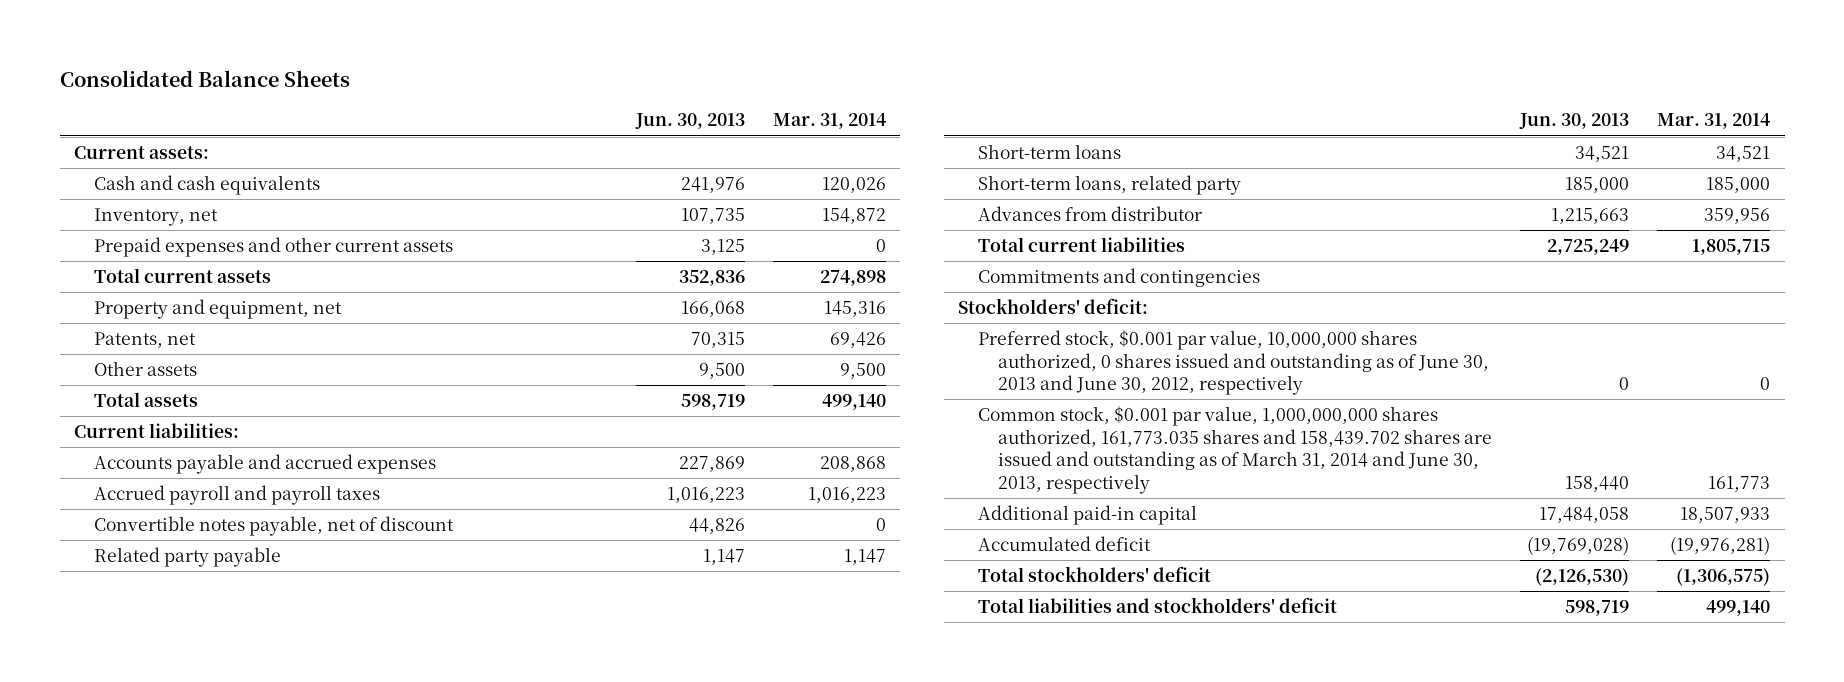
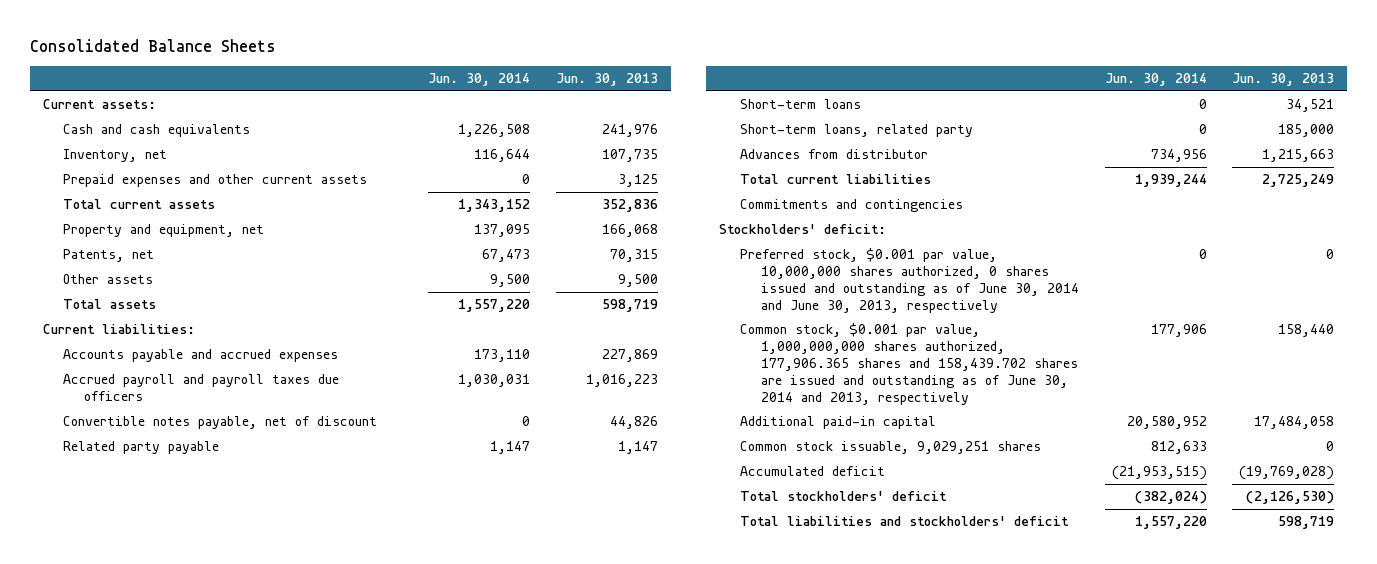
[773,113,887,130] Mar. 31, 2014 -> none
none -> [428,73,531,87] Jun. 30, 2014
[93,484,380,505] Accrued payroll and payroll taxes -> [63,374,340,402] Accrued payroll and payroll taxes due officers
[978,329,1489,396] Preferred stock, $0.001 par value, 10,000,000 shares authorized, 0 shares issued and outstanding as of June 30, 2013 and June 30, 2012, respectively -> [740,248,1079,313] Preferred stock, $0.001 par value, 10,000,000 shares authorized, 0 shares issued and outstanding as of June 30, 2014 and June 30, 2013, respectively
[978,405,1492,494] Common stock, $0.001 par value, 1,000,000,000 shares authorized, 161,773.035 shares and 158,439.702 shares are issued and outstanding as of March 31, 2014 and June 30, 2013, respectively -> [740,323,1078,405] Common stock, $0.001 par value, 1,000,000,000 shares authorized, 177,906.365 shares and 158,439.702 shares are issued and outstanding as of June 30, 2014 and 2013, respectively
none -> [740,441,1042,455] Common stock issuable, 9,029,251 shares

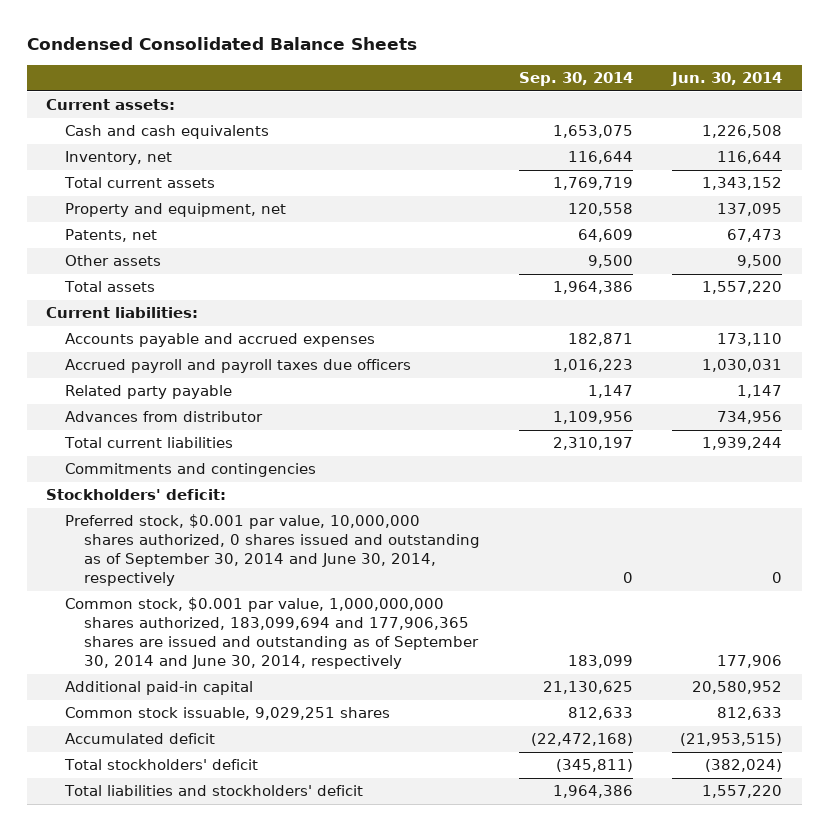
[29,38,276,52] Consolidated Balance Sheets -> [26,36,417,50] Condensed Consolidated Balance Sheets
[555,73,658,87] Jun. 30, 2013 -> none
none -> [519,72,634,87] Sep. 30, 2014
[63,174,368,188] Prepaid expenses and other current assets -> none
[63,416,378,430] Convertible notes payable, net of discount -> none
[740,99,862,110] Short-term loans -> none
[740,124,974,138] Short-term loans, related party -> none
[740,248,1079,313] Preferred stock, $0.001 par value, 10,000,000 shares authorized, 0 shares issued and outstanding as of June 30, 2014 and June 30, 2013, respectively -> [65,514,480,587] Preferred stock, $0.001 par value, 10,000,000 shares authorized, 0 shares issued and outstanding as of September 30, 2014 and June 30, 2014, respectively
[740,323,1078,405] Common stock, $0.001 par value, 1,000,000,000 shares authorized, 177,906.365 shares and 158,439.702 shares are issued and outstanding as of June 30, 2014 and 2013, respectively -> [65,597,479,670] Common stock, $0.001 par value, 1,000,000,000 shares authorized, 183,099,694 and 177,906,365 shares are issued and outstanding as of September 30, 2014 and June 30, 2014, respectively

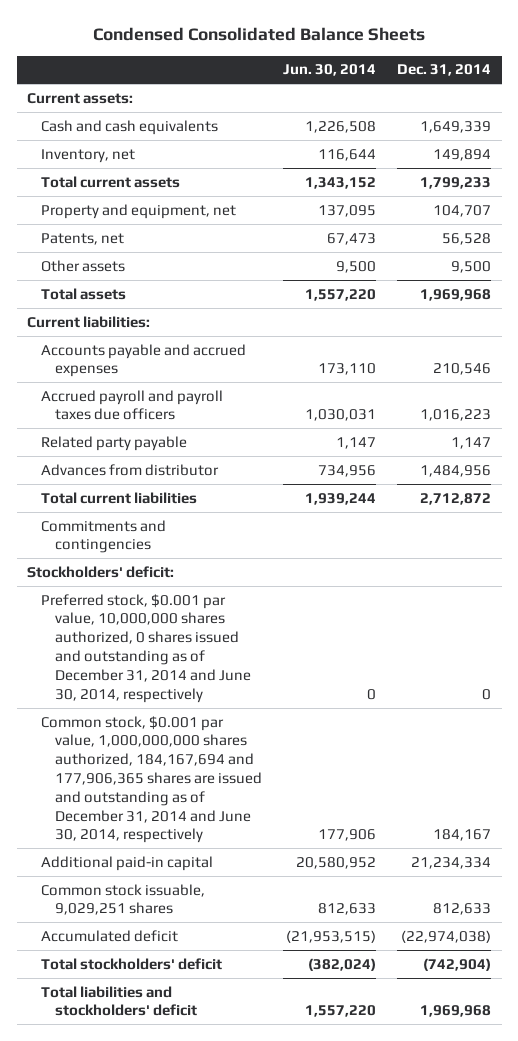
[519,72,634,87] Sep. 30, 2014 -> none
none -> [396,64,491,77] Dec. 31, 2014
[65,514,480,587] Preferred stock, $0.001 par value, 10,000,000 shares authorized, 0 shares issued and outstanding as of September 30, 2014 and June 30, 2014, respectively -> [41,593,251,703] Preferred stock, $0.001 par value, 10,000,000 shares authorized, 0 shares issued and outstanding as of December 31, 2014 and June 30, 2014, respectively
[65,597,479,670] Common stock, $0.001 par value, 1,000,000,000 shares authorized, 183,099,694 and 177,906,365 shares are issued and outstanding as of September 30, 2014 and June 30, 2014, respectively -> [41,715,262,844] Common stock, $0.001 par value, 1,000,000,000 shares authorized, 184,167,694 and 177,906,365 shares are issued and outstanding as of December 31, 2014 and June 30, 2014, respectively

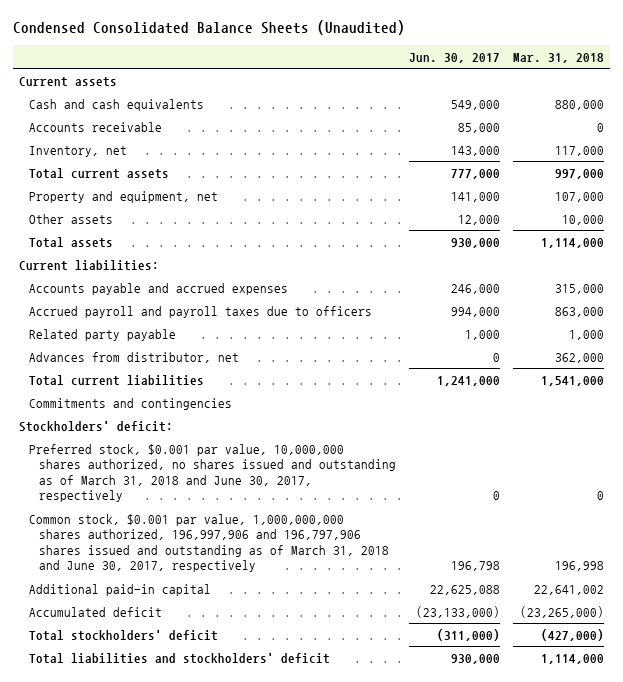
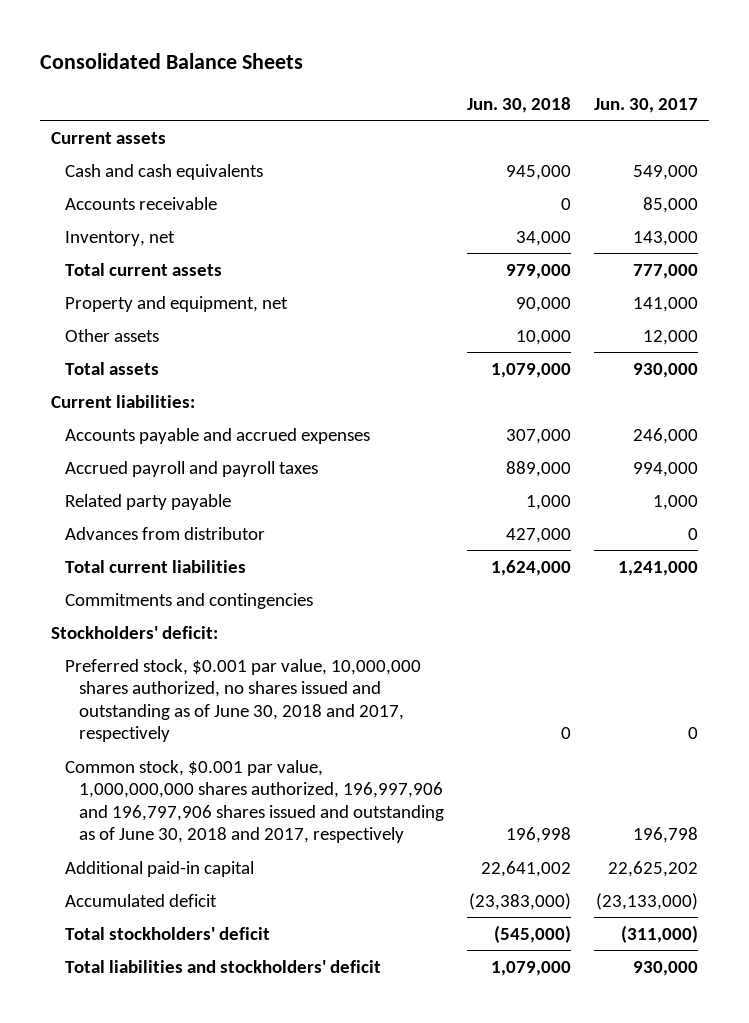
[12,20,405,36] Condensed Consolidated Balance Sheets (Unaudited) -> [39,52,303,69] Consolidated Balance Sheets
[512,52,604,63] Mar. 31, 2018 -> none
none -> [466,96,571,113] Jun. 30, 2018
[29,305,373,318] Accrued payroll and payroll taxes due to officers -> [65,460,319,477] Accrued payroll and payroll taxes
[29,351,240,363] Advances from distributor, net -> [65,526,266,540] Advances from distributor
[29,443,397,503] Preferred stock, $0.001 par value, 10,000,000 shares authorized, no shares issued and outstanding as of March 31, 2018 and June 30, 2017, respectively -> [65,658,422,743] Preferred stock, $0.001 par value, 10,000,000 shares authorized, no shares issued and outstanding as of June 30, 2018 and 2017, respectively
[29,513,390,573] Common stock, $0.001 par value, 1,000,000,000 shares authorized, 196,997,906 and 196,797,906 shares issued and outstanding as of March 31, 2018 and June 30, 2017, respectively -> [65,759,444,844] Common stock, $0.001 par value, 1,000,000,000 shares authorized, 196,997,906 and 196,797,906 shares issued and outstanding as of June 30, 2018 and 2017, respectively
[430,584,501,595] 22,625,088 -> [607,860,698,877] 22,625,202

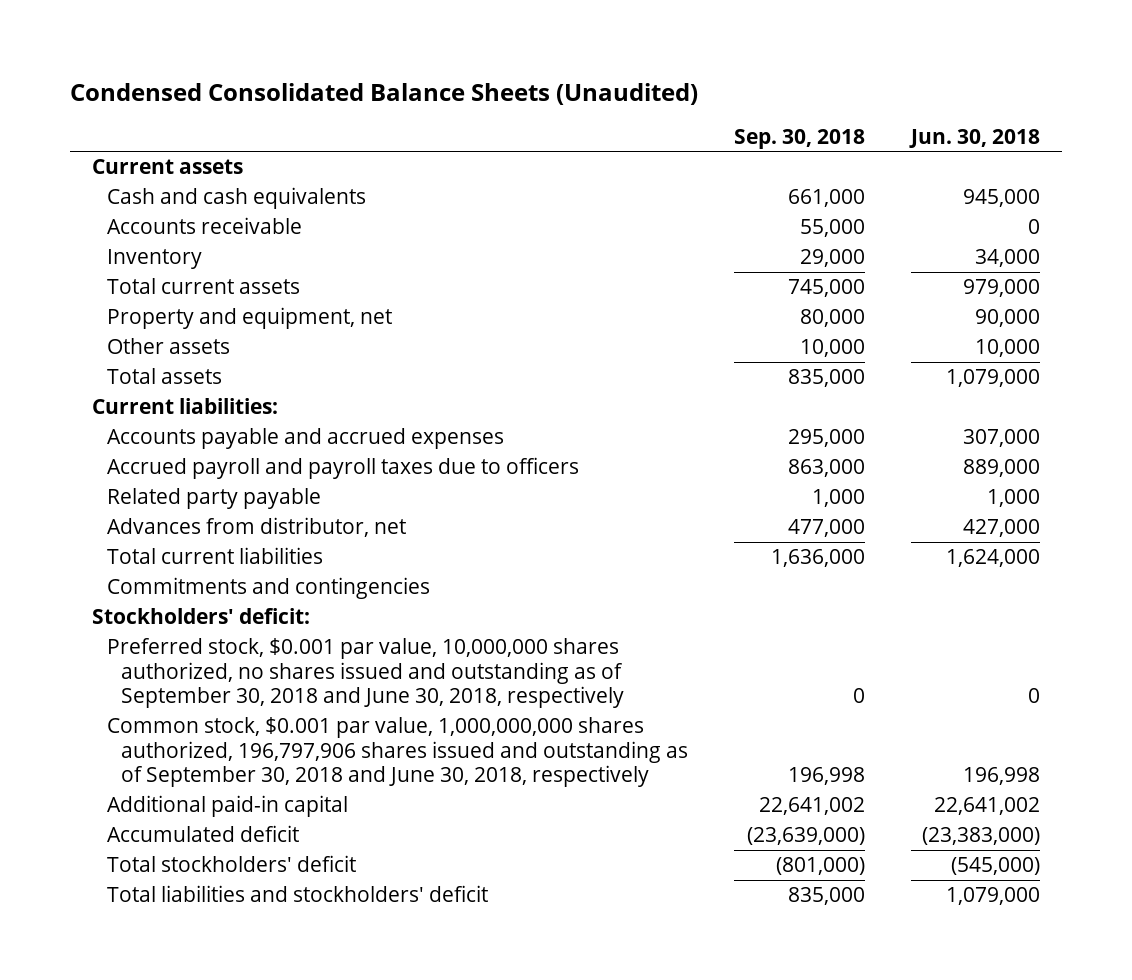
[39,52,303,69] Consolidated Balance Sheets -> [69,82,698,105] Condensed Consolidated Balance Sheets (Unaudited)
[593,97,698,113] Jun. 30, 2017 -> none
none -> [733,128,865,149] Sep. 30, 2018
[65,230,176,246] Inventory, net -> [106,249,202,270] Inventory
[65,460,319,477] Accrued payroll and payroll taxes -> [106,457,579,480] Accrued payroll and payroll taxes due to officers
[65,526,266,540] Advances from distributor -> [106,517,406,538] Advances from distributor, net
[65,658,422,743] Preferred stock, $0.001 par value, 10,000,000 shares authorized, no shares issued and outstanding as of June 30, 2018 and 2017, respectively -> [106,638,624,709] Preferred stock, $0.001 par value, 10,000,000 shares authorized, no shares issued and outstanding as of September 30, 2018 and June 30, 2018, respectively
[65,759,444,844] Common stock, $0.001 par value, 1,000,000,000 shares authorized, 196,997,906 and 196,797,906 shares issued and outstanding as of June 30, 2018 and 2017, respectively -> [106,717,688,788] Common stock, $0.001 par value, 1,000,000,000 shares authorized, 196,797,906 shares issued and outstanding as of September 30, 2018 and June 30, 2018, respectively

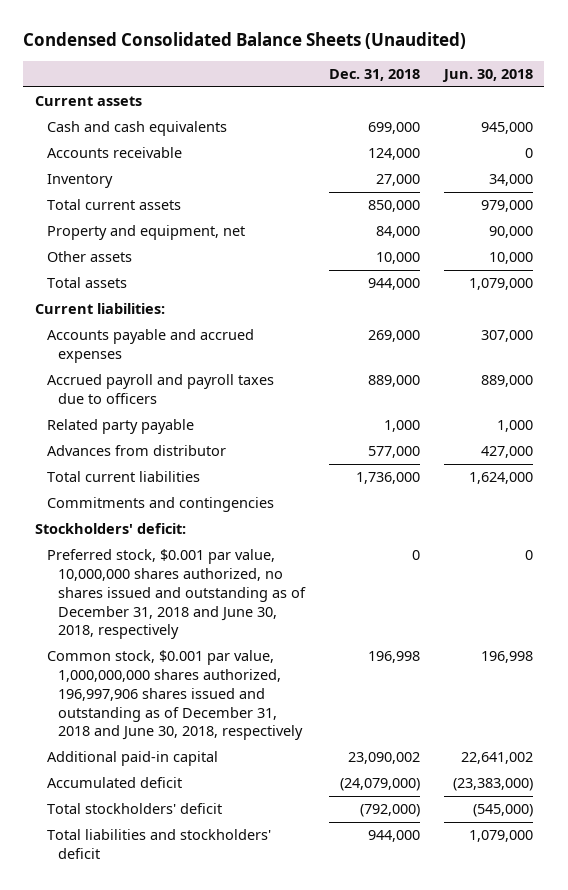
[733,128,865,149] Sep. 30, 2018 -> none
none -> [328,69,420,82] Dec. 31, 2018
[106,517,406,538] Advances from distributor, net -> [46,445,226,457] Advances from distributor
[106,638,624,709] Preferred stock, $0.001 par value, 10,000,000 shares authorized, no shares issued and outstanding as of September 30, 2018 and June 30, 2018, respectively -> [46,549,307,640] Preferred stock, $0.001 par value, 10,000,000 shares authorized, no shares issued and outstanding as of December 31, 2018 and June 30, 2018, respectively
[106,717,688,788] Common stock, $0.001 par value, 1,000,000,000 shares authorized, 196,797,906 shares issued and outstanding as of September 30, 2018 and June 30, 2018, respectively -> [46,650,304,741] Common stock, $0.001 par value, 1,000,000,000 shares authorized, 196,997,906 shares issued and outstanding as of December 31, 2018 and June 30, 2018, respectively

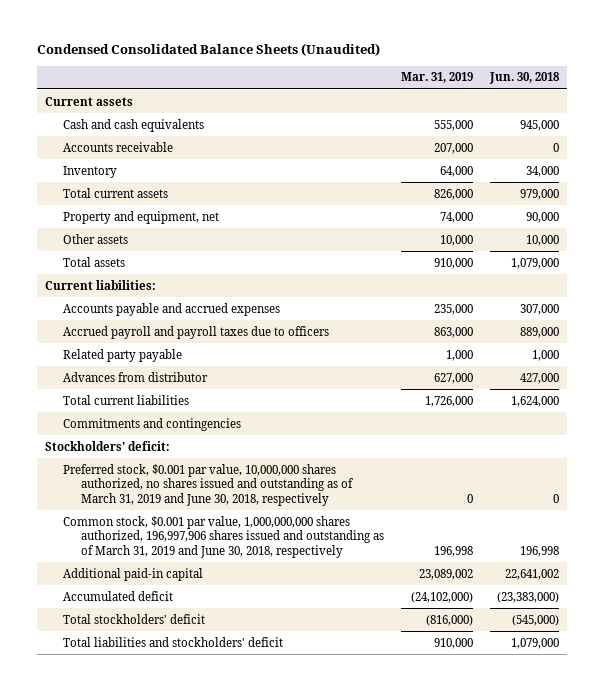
[328,69,420,82] Dec. 31, 2018 -> none
none -> [400,72,473,84] Mar. 31, 2019
[46,549,307,640] Preferred stock, $0.001 par value, 10,000,000 shares authorized, no shares issued and outstanding as of December 31, 2018 and June 30, 2018, respectively -> [62,463,354,506] Preferred stock, $0.001 par value, 10,000,000 shares authorized, no shares issued and outstanding as of March 31, 2019 and June 30, 2018, respectively
[46,650,304,741] Common stock, $0.001 par value, 1,000,000,000 shares authorized, 196,997,906 shares issued and outstanding as of December 31, 2018 and June 30, 2018, respectively -> [62,515,384,558] Common stock, $0.001 par value, 1,000,000,000 shares authorized, 196,997,906 shares issued and outstanding as of March 31, 2019 and June 30, 2018, respectively

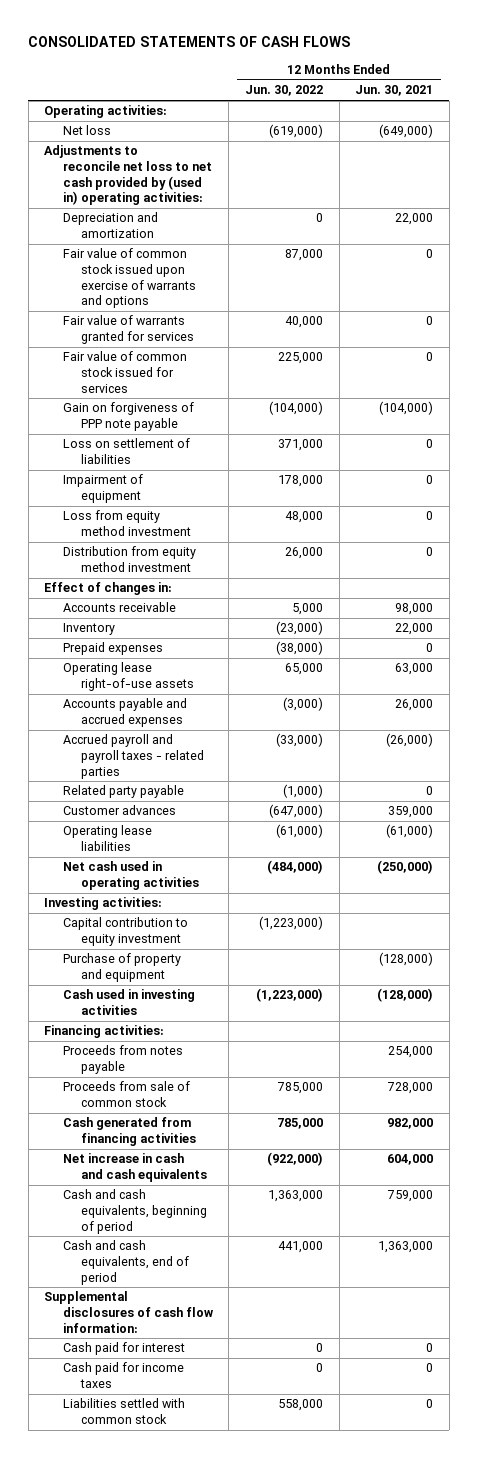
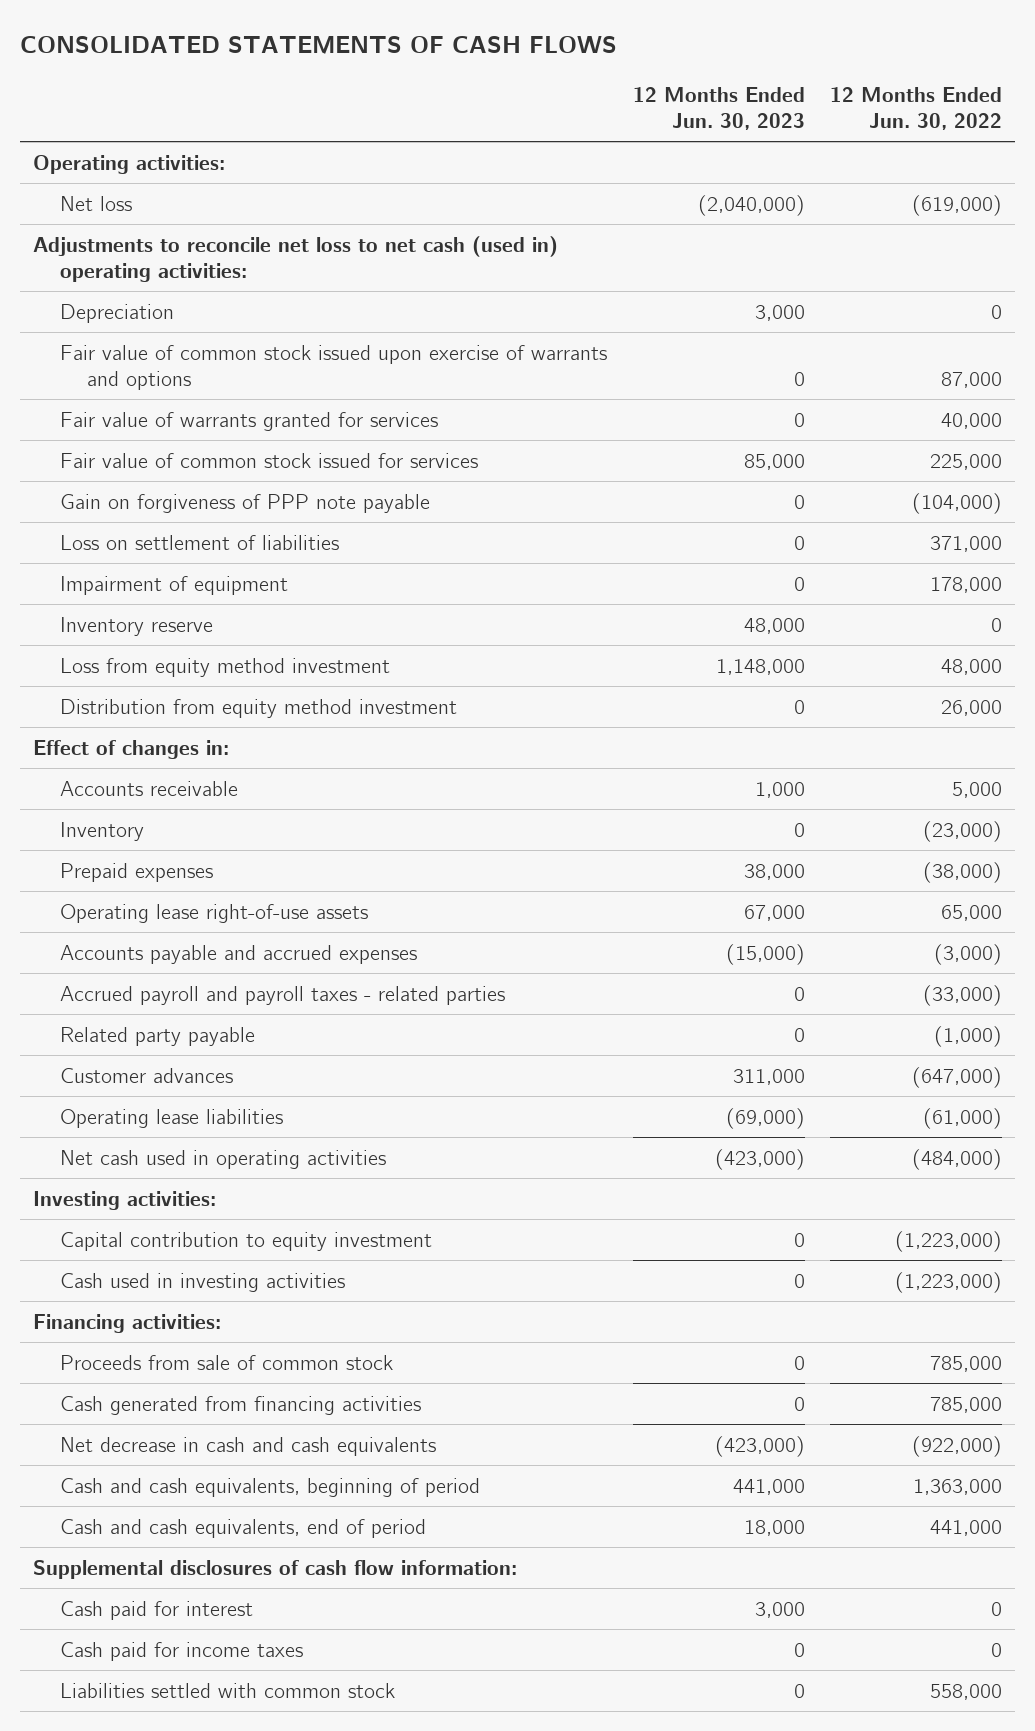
[355,85,434,97] Jun. 30, 2021 -> none
none -> [632,86,805,130] 12 Months Ended Jun. 30, 2023
[62,212,158,239] Depreciation and amortization -> none
[44,145,212,206] Adjustments to reconcile net loss to net cash provided by (used in) operating activities: -> [33,235,559,283] Adjustments to reconcile net loss to net cash (used in) operating activities:
none -> [60,303,175,323] Depreciation
none -> [60,616,214,636] Inventory reserve
[62,953,181,983] Purchase of property and equipment -> none
[62,1045,183,1075] Proceeds from notes payable -> none
[62,1153,208,1183] Net increase in cash and cash equivalents -> [60,1436,437,1456] Net decrease in cash and cash equivalents

